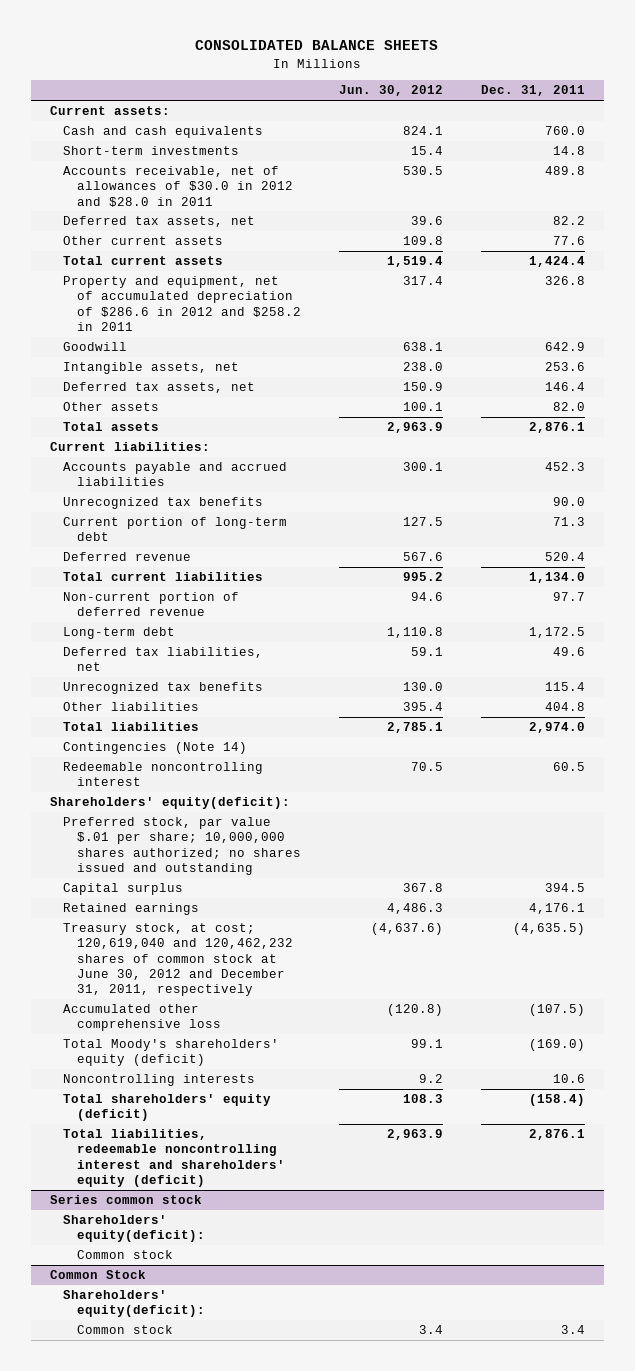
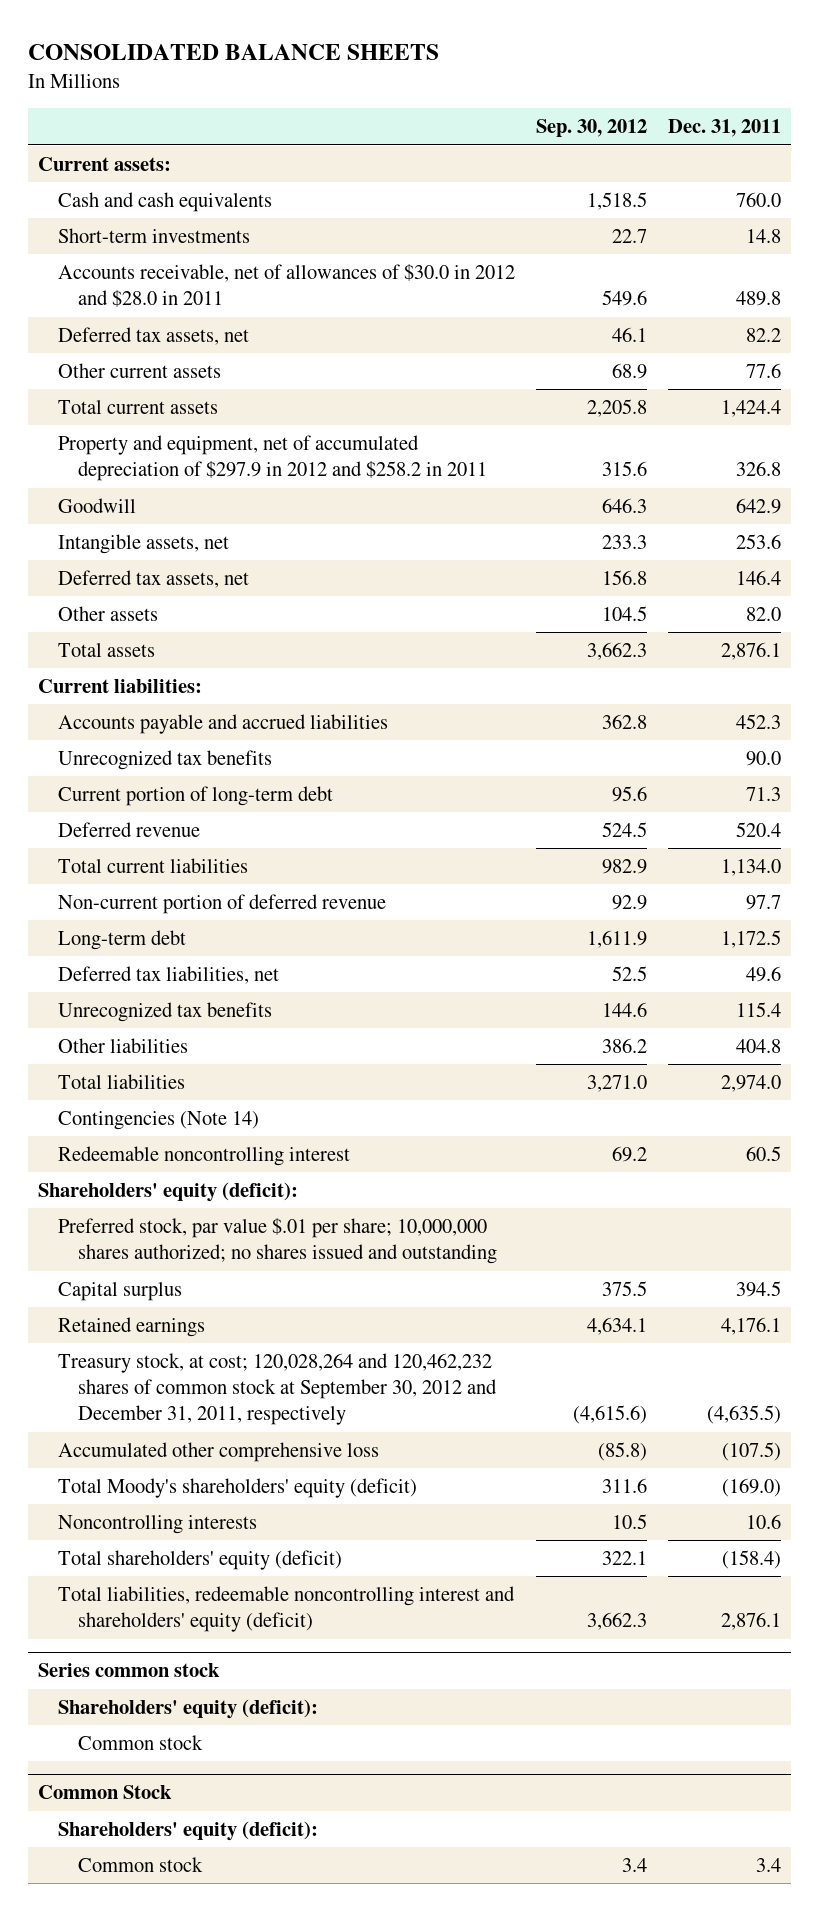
[338,85,443,97] Jun. 30, 2012 -> none
none -> [535,119,647,138] Sep. 30, 2012
[63,276,301,331] Property and equipment, net of accumulated depreciation of $286.6 in 2012 and $258.2 in 2011 -> [57,435,487,482] Property and equipment, net of accumulated depreciation of $297.9 in 2012 and $258.2 in 2011
[49,797,290,810] Shareholders' equity(deficit): -> [38,1182,299,1203] Shareholders' equity (deficit):
[63,923,293,997] Treasury stock, at cost; 120,619,040 and 120,462,232 shares of common stock at June 30, 2012 and December 31, 2011, respectively -> [57,1353,497,1426] Treasury stock, at cost; 120,028,264 and 120,462,232 shares of common stock at September 30, 2012 and December 31, 2011, respectively
[63,1215,205,1243] Shareholders' equity(deficit): -> [57,1699,318,1720] Shareholders' equity (deficit):
[63,1290,205,1318] Shareholders' equity(deficit): -> [57,1821,318,1842] Shareholders' equity (deficit):

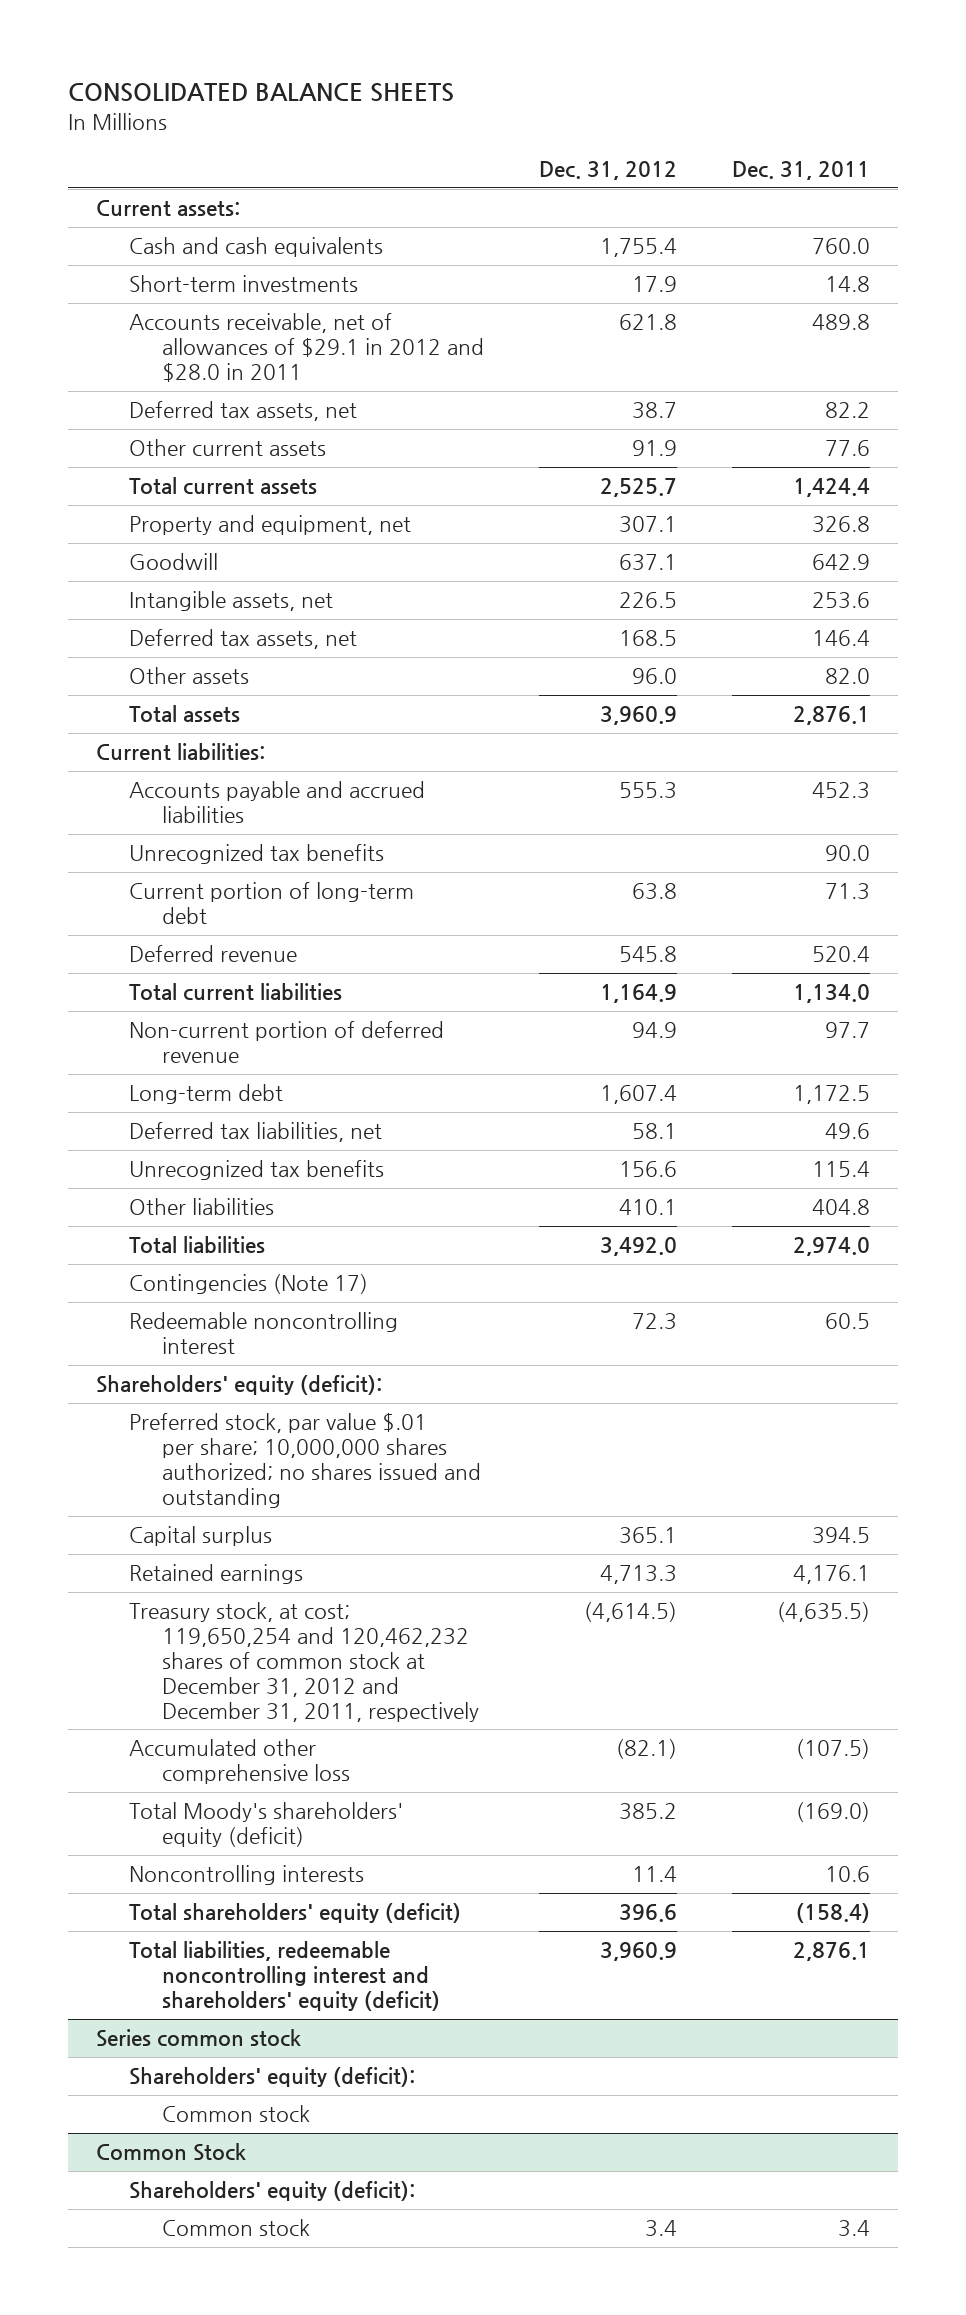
[535,119,647,138] Sep. 30, 2012 -> none
none -> [539,161,678,181] Dec. 31, 2012
[57,264,515,308] Accounts receivable, net of allowances of $30.0 in 2012 and $28.0 in 2011 -> [128,313,484,383] Accounts receivable, net of allowances of $29.1 in 2012 and $28.0 in 2011
[57,435,487,482] Property and equipment, net of accumulated depreciation of $297.9 in 2012 and $258.2 in 2011 -> [128,515,411,536] Property and equipment, net
[57,1111,259,1131] Contingencies (Note 14) -> [128,1274,368,1295] Contingencies (Note 17)
[57,1353,497,1426] Treasury stock, at cost; 120,028,264 and 120,462,232 shares of common stock at September 30, 2012 and December 31, 2011, respectively -> [128,1602,479,1722] Treasury stock, at cost; 119,650,254 and 120,462,232 shares of common stock at December 31, 2012 and December 31, 2011, respectively

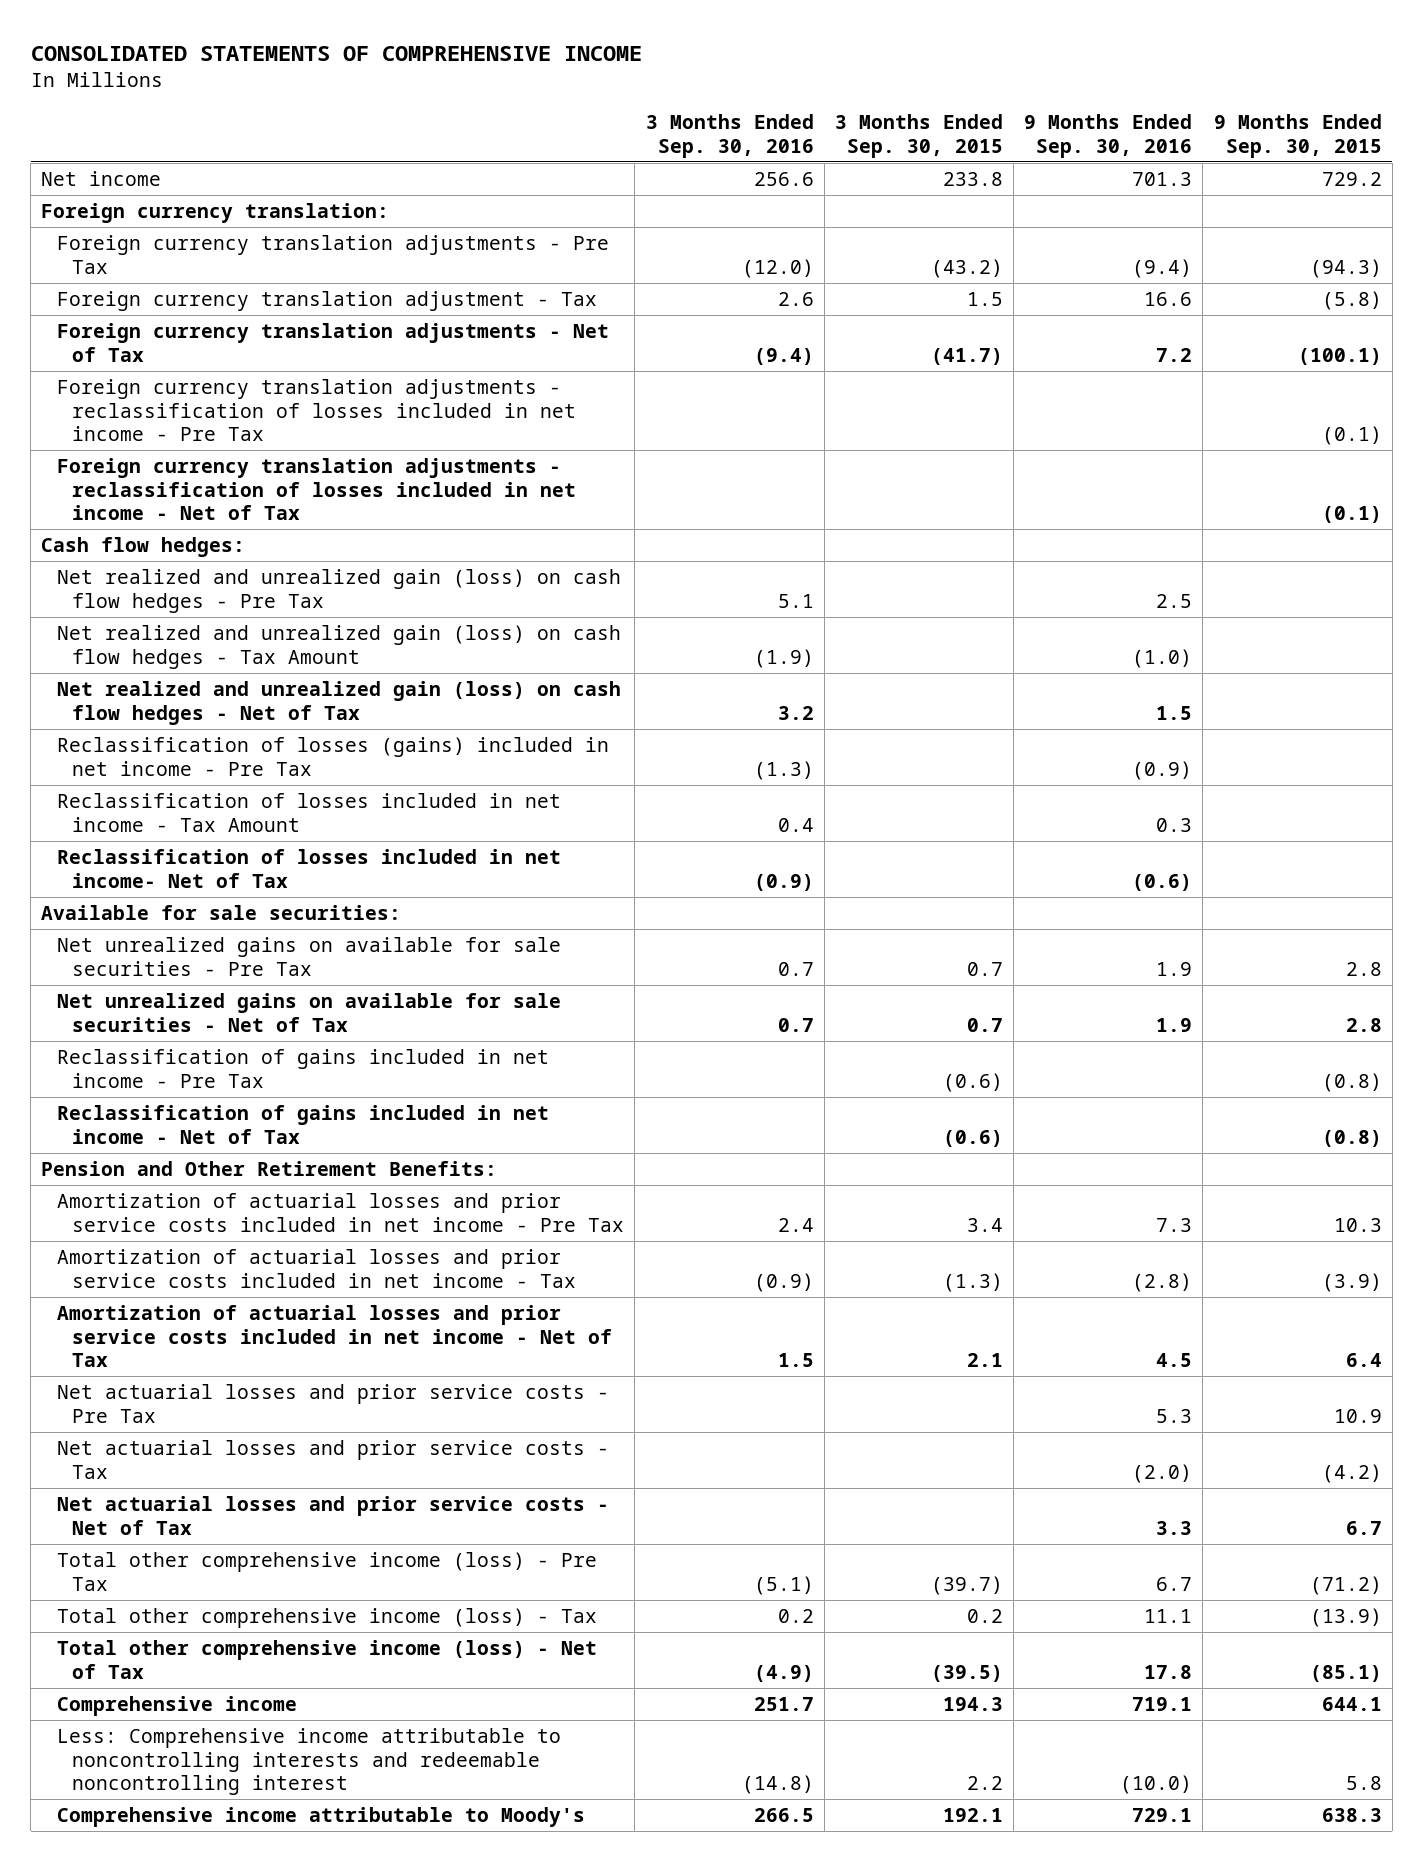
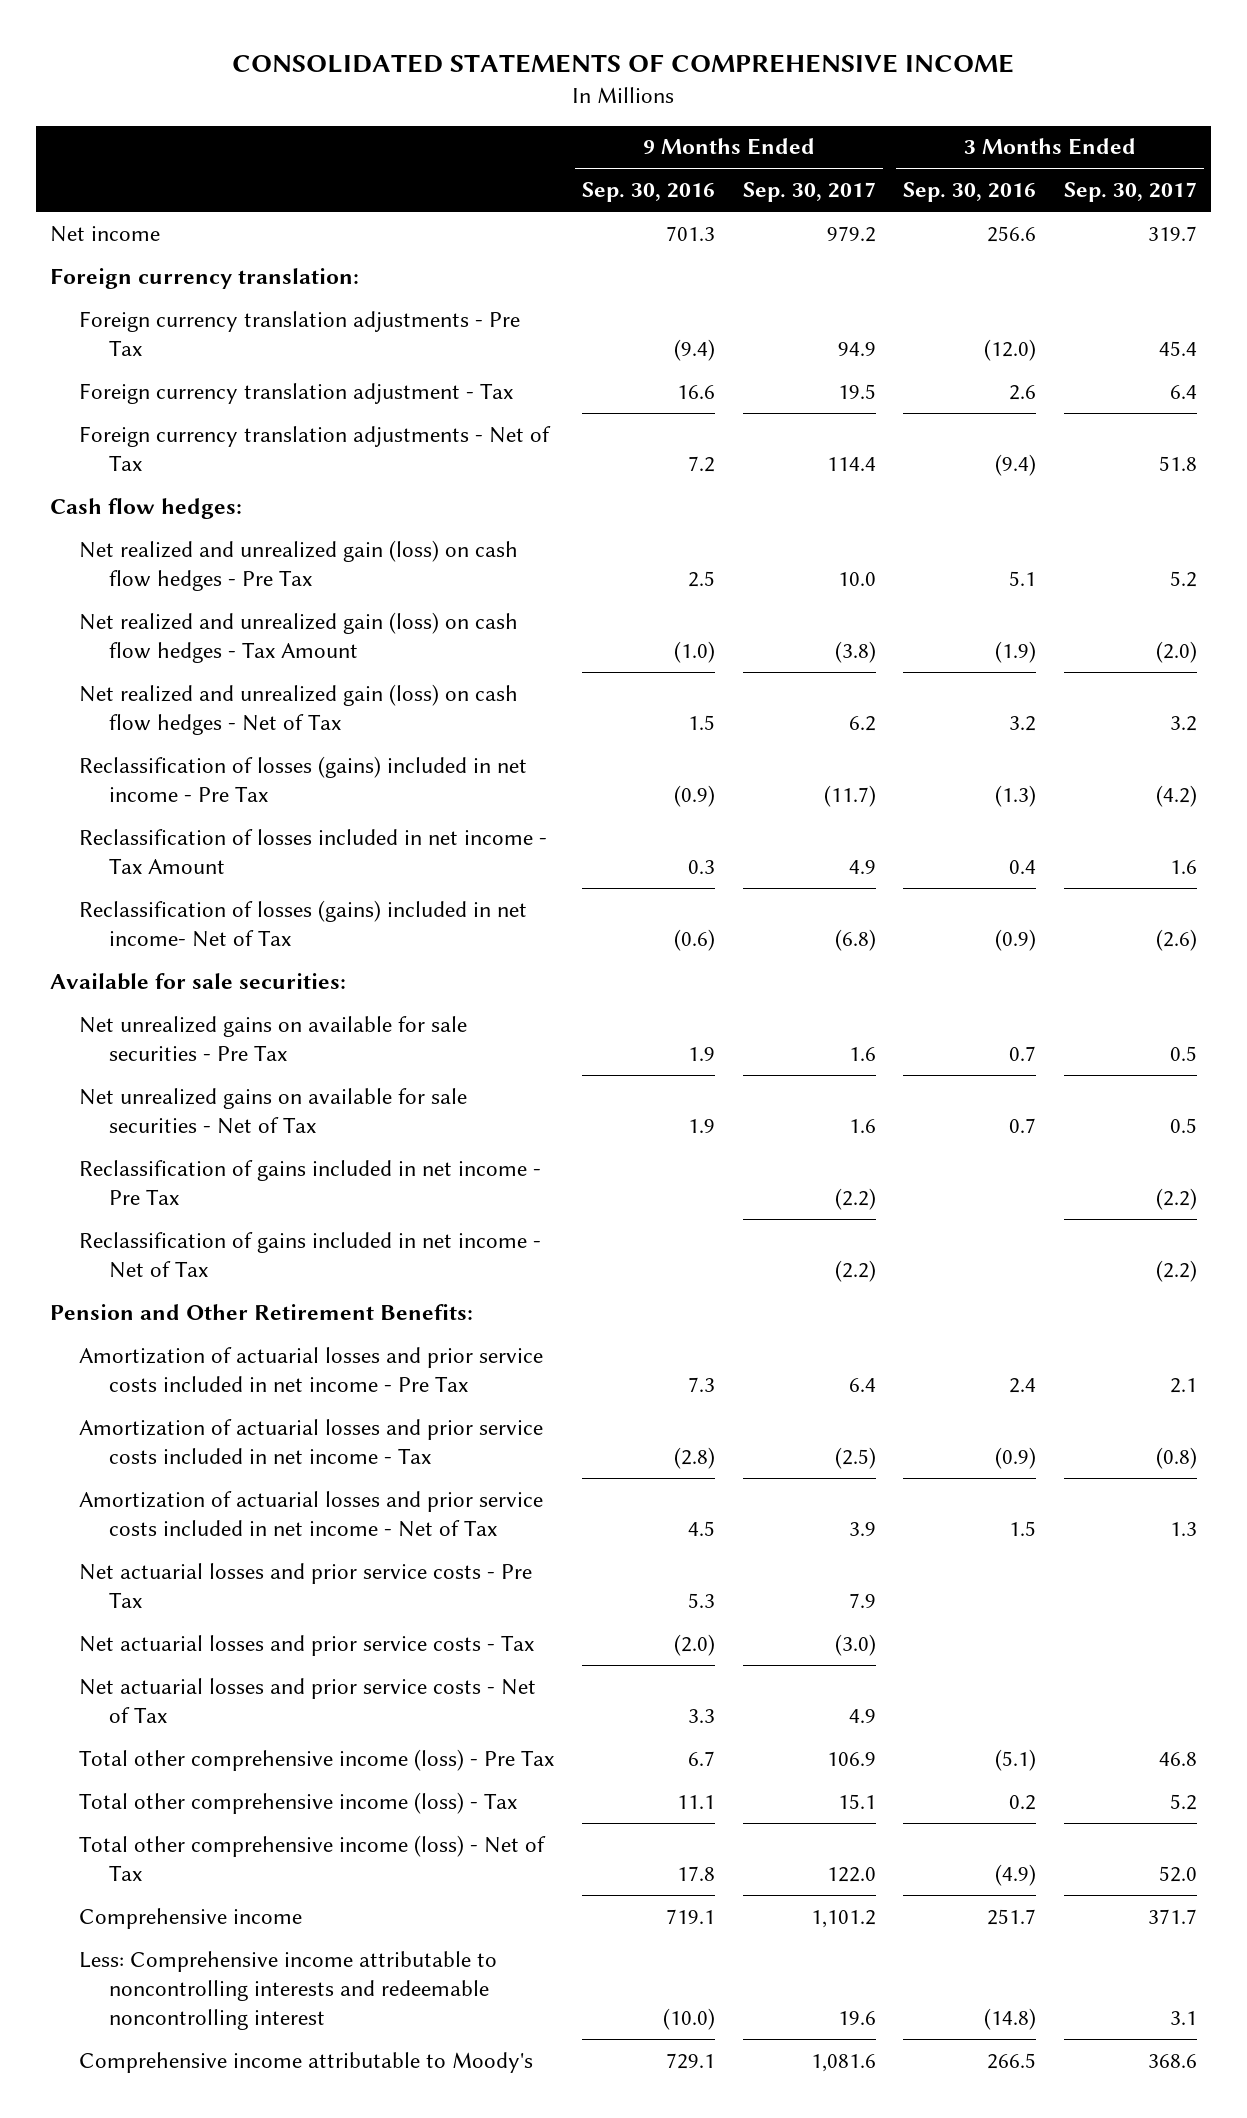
[834,114,1003,158] 3 Months Ended Sep. 30, 2015 -> none
[1213,114,1382,158] 9 Months Ended Sep. 30, 2015 -> none
none -> [742,182,876,203] Sep. 30, 2017
none -> [1064,182,1198,203] Sep. 30, 2017
[56,379,577,442] Foreign currency translation adjustments - reclassification of losses included in net income - Pre Tax -> none
[56,458,577,521] Foreign currency translation adjustments - reclassification of losses included in net income - Net of Tax -> none
[56,849,561,888] Reclassification of losses included in net income- Net of Tax -> [79,899,528,948] Reclassification of losses (gains) included in net income- Net of Tax

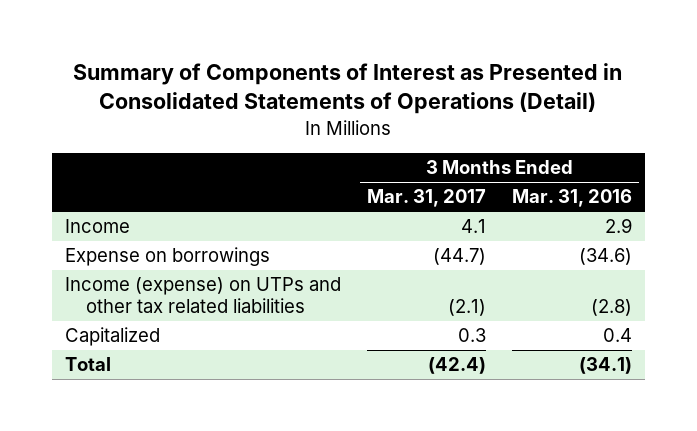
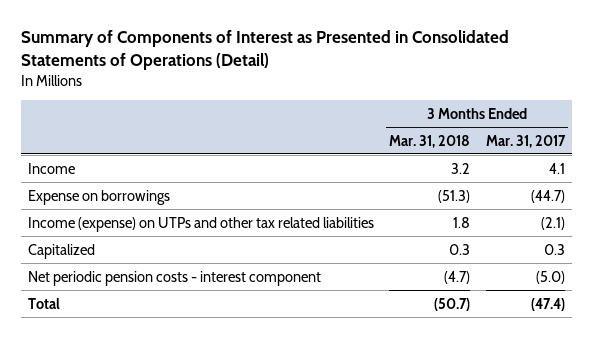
[512,189,633,208] Mar. 31, 2016 -> none
none -> [389,134,471,148] Mar. 31, 2018
none -> [28,270,322,286] Net periodic pension costs - interest component
[427,357,486,375] (42.4) -> [530,297,565,311] (47.4)

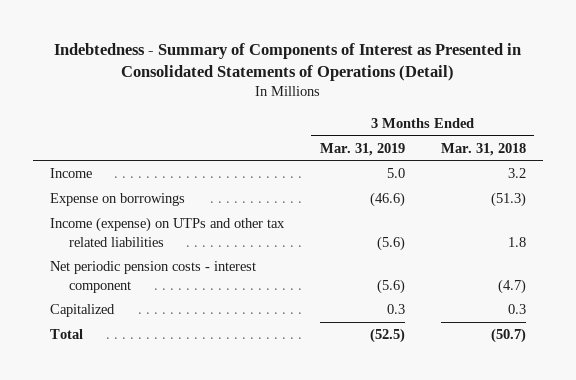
[20,30,509,71] Summary of Components of Interest as Presented in Consolidated Statements of Operations (Detail) -> [53,42,521,81] Indebtedness - Summary of Components of Interest as Presented in Consolidated Statements of Operations (Detail)
[485,134,566,148] Mar. 31, 2017 -> none
none -> [319,142,405,156] Mar. 31, 2019
[28,243,96,259] Capitalized -> [50,304,116,318] Capitalized

